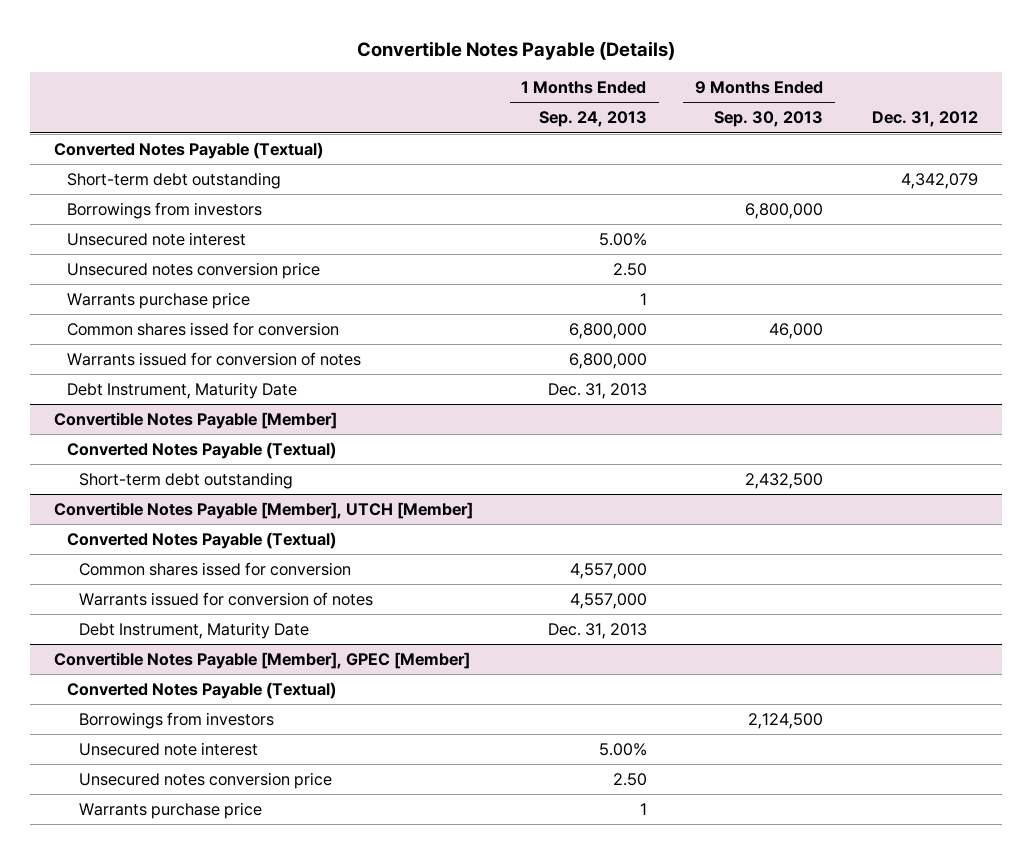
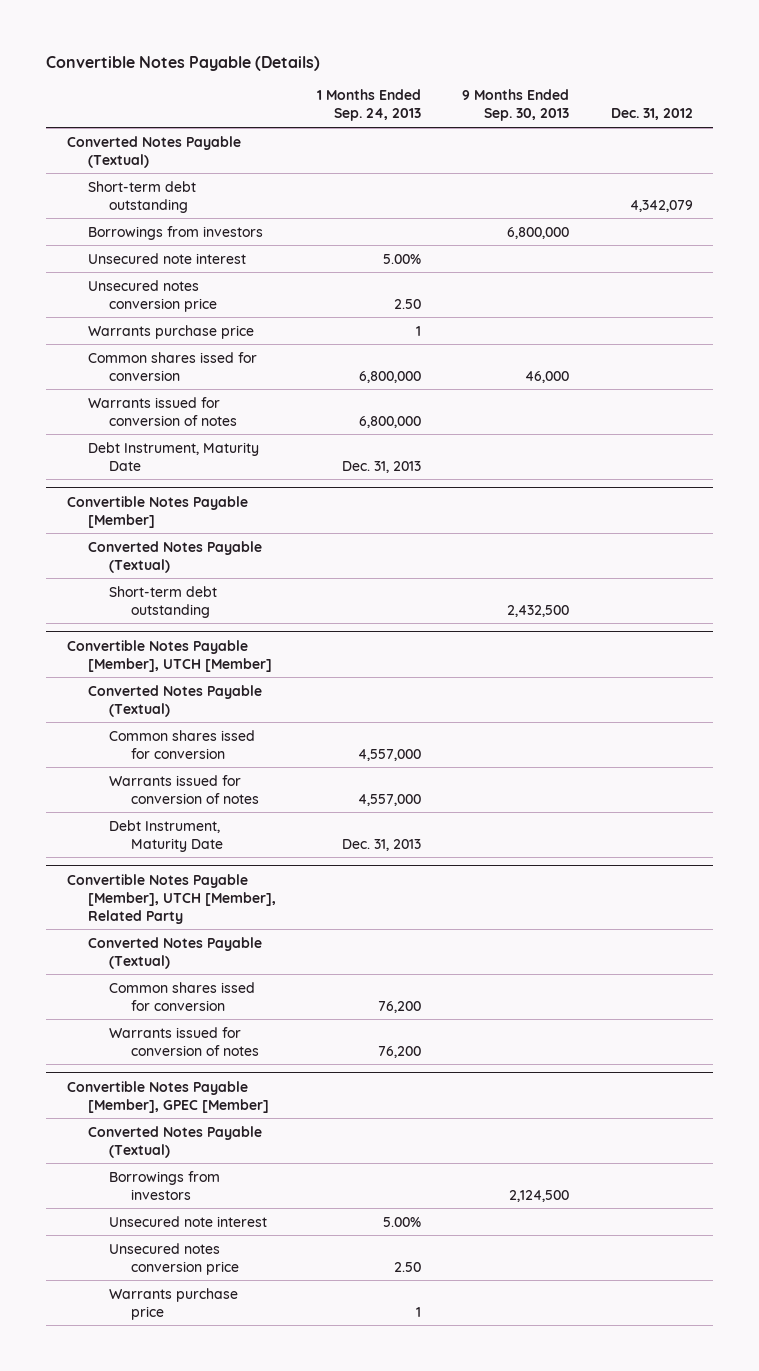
none -> [66,873,277,924] Convertible Notes Payable [Member], UTCH [Member], Related Party
none -> [88,936,263,969] Converted Notes Payable (Textual)
none -> [109,981,256,1011] Common shares issed for conversion
none -> [109,1026,259,1056] Warrants issued for conversion of notes

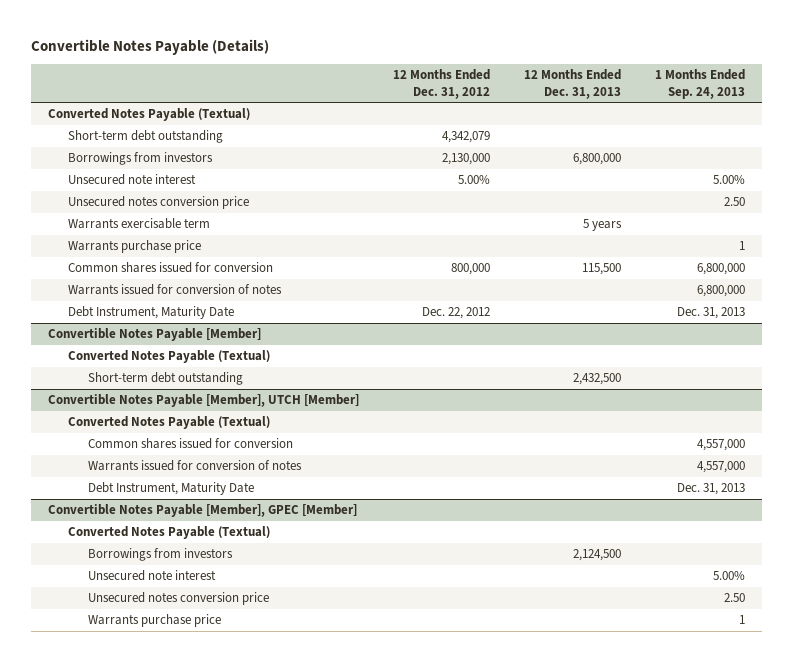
[462,89,570,122] 9 Months Ended Sep. 30, 2013 -> none
[610,108,693,121] Dec. 31, 2012 -> none
none -> [392,69,490,99] 12 Months Ended Dec. 31, 2012
none -> [523,69,621,99] 12 Months Ended Dec. 31, 2013
none -> [67,218,210,230] Warrants exercisable term
[88,351,258,381] Common shares issed for conversion -> [67,262,273,274] Common shares issued for conversion
[109,729,256,759] Common shares issed for conversion -> [87,438,293,450] Common shares issued for conversion
[66,873,277,924] Convertible Notes Payable [Member], UTCH [Member], Related Party -> none
[88,936,263,969] Converted Notes Payable (Textual) -> none
[109,981,256,1011] Common shares issed for conversion -> none
[109,1026,259,1056] Warrants issued for conversion of notes -> none

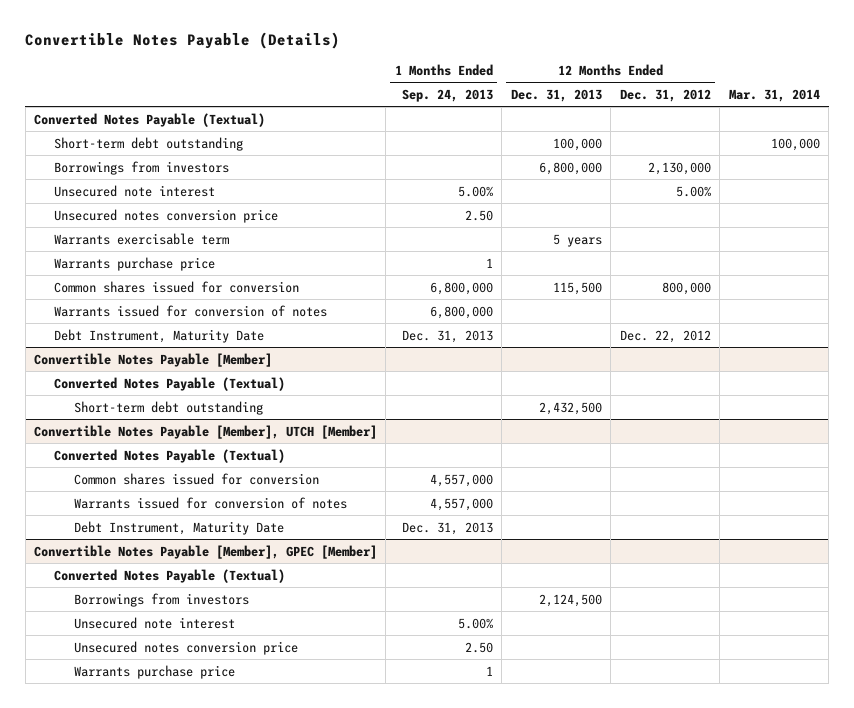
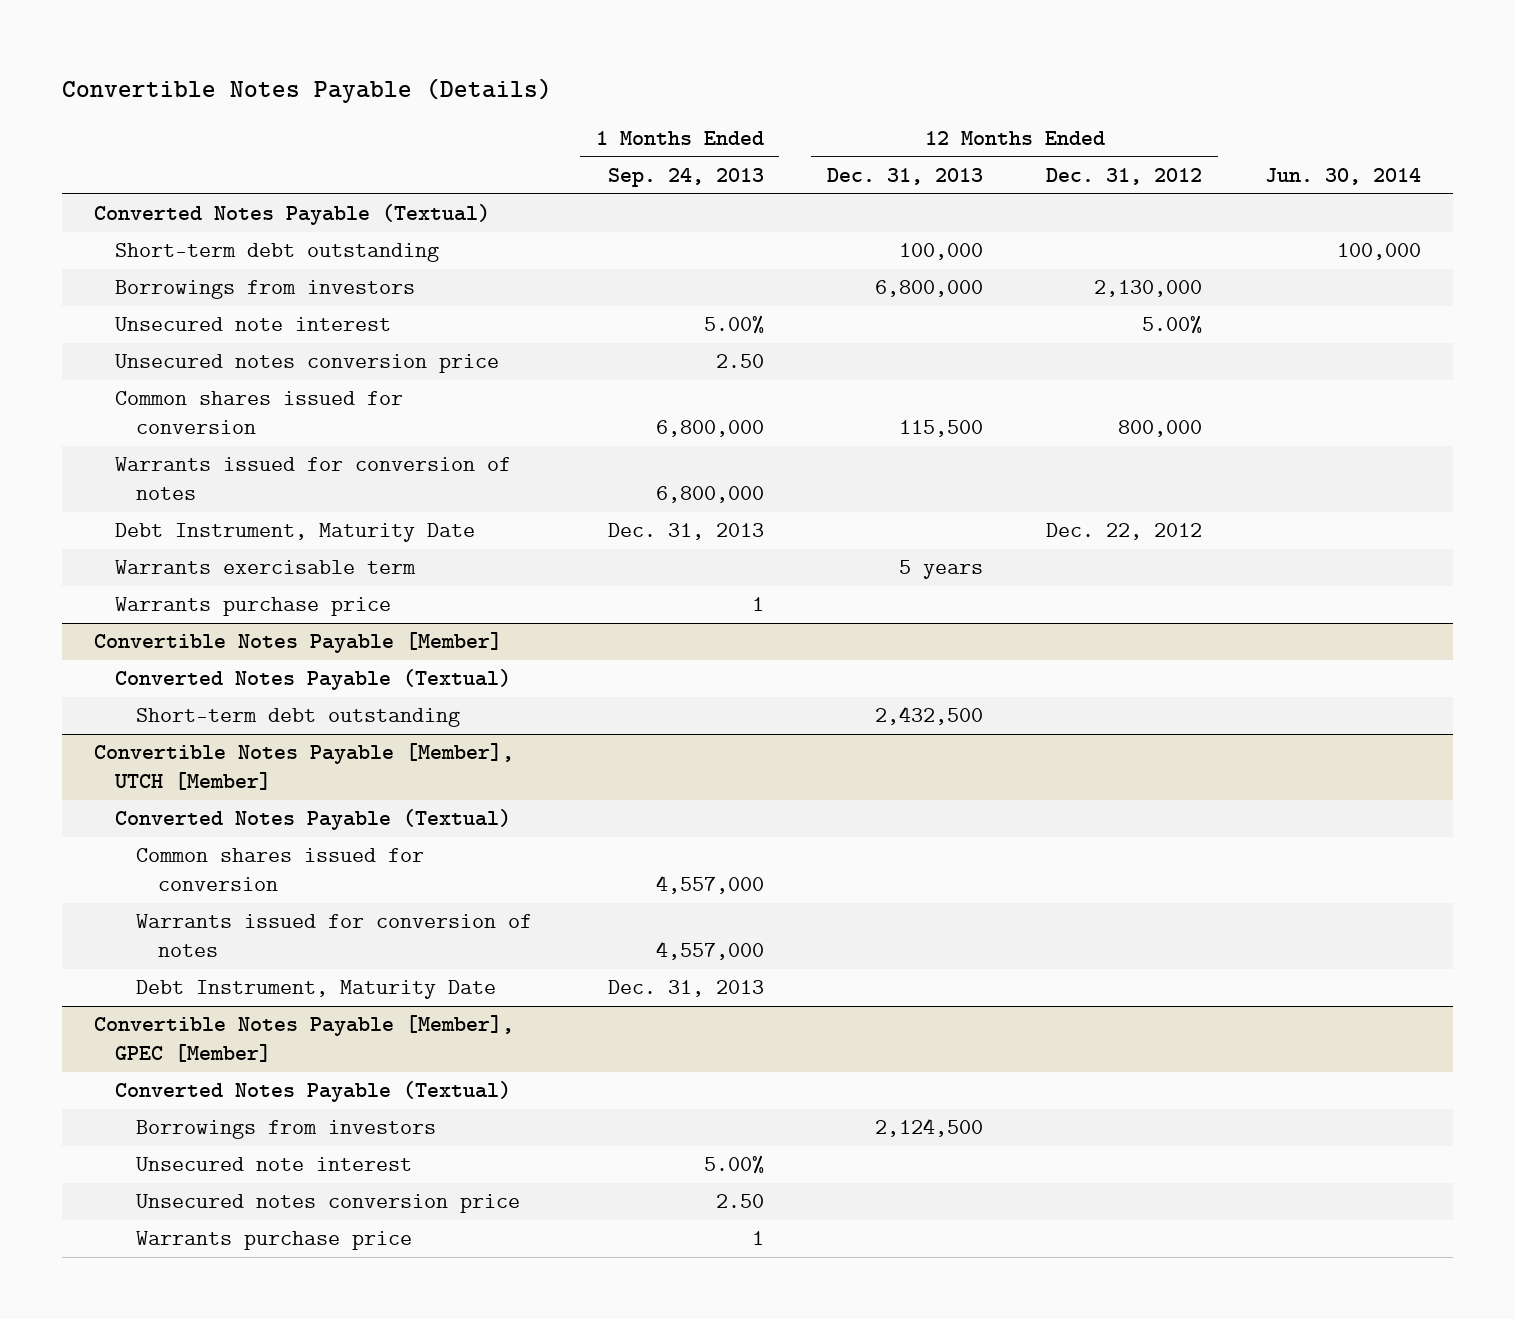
[728,89,820,103] Mar. 31, 2014 -> none
none -> [1265,167,1422,185] Jun. 30, 2014
[53,232,229,245] Warrants exercisable term -> [115,560,417,575] Warrants exercisable term
[53,256,215,271] Warrants purchase price -> [115,597,392,617] Warrants purchase price

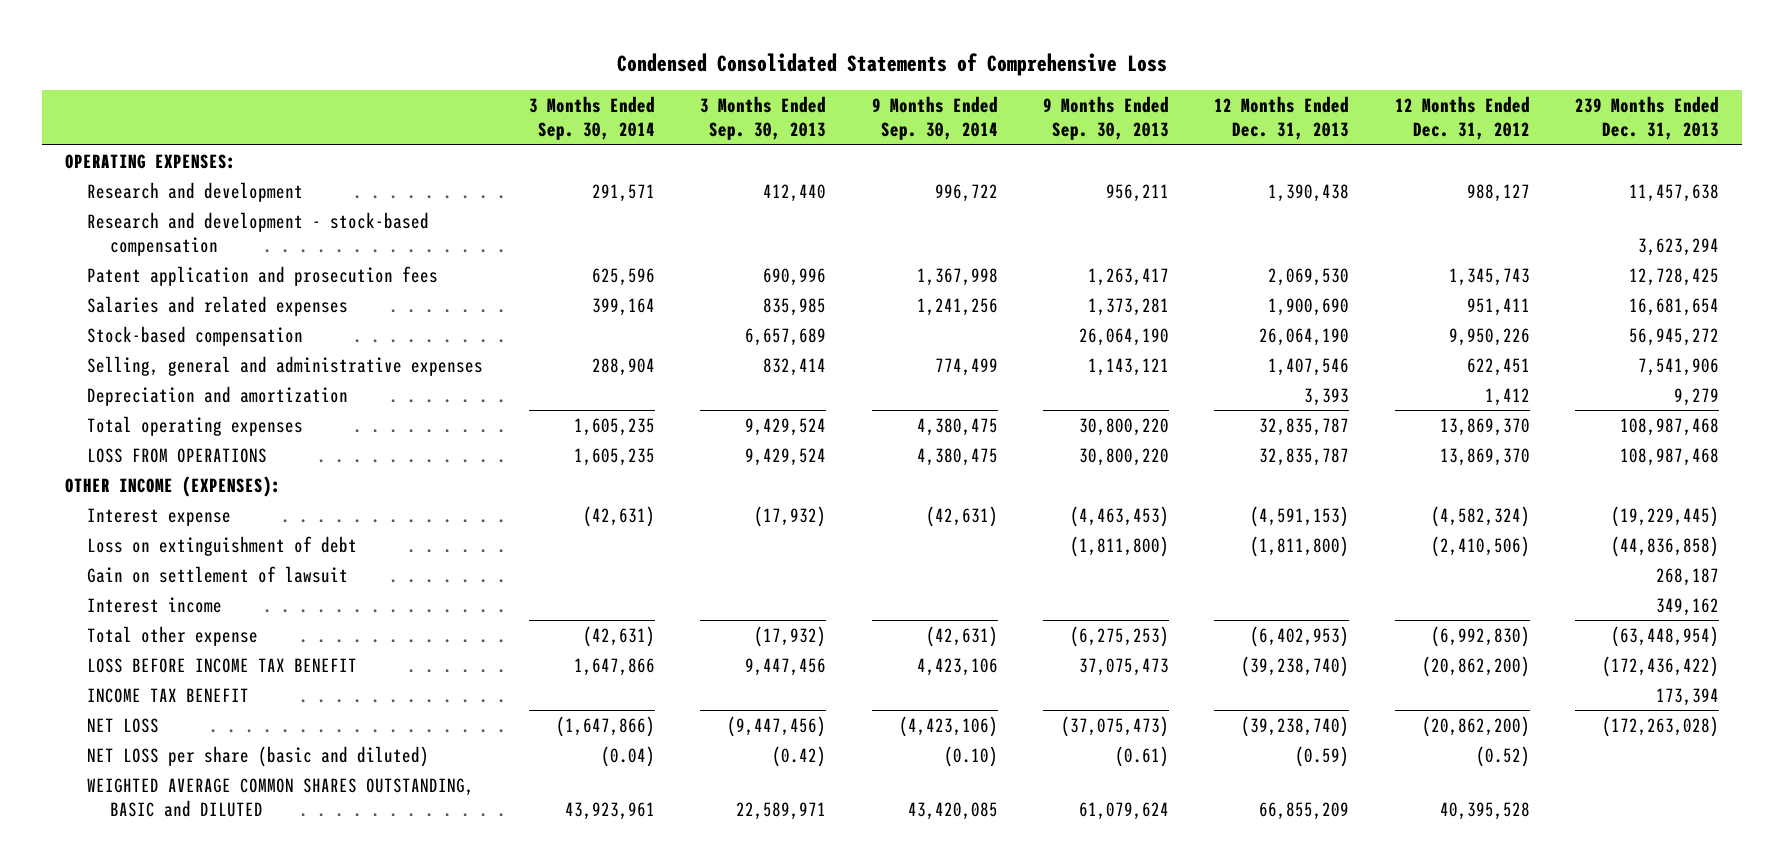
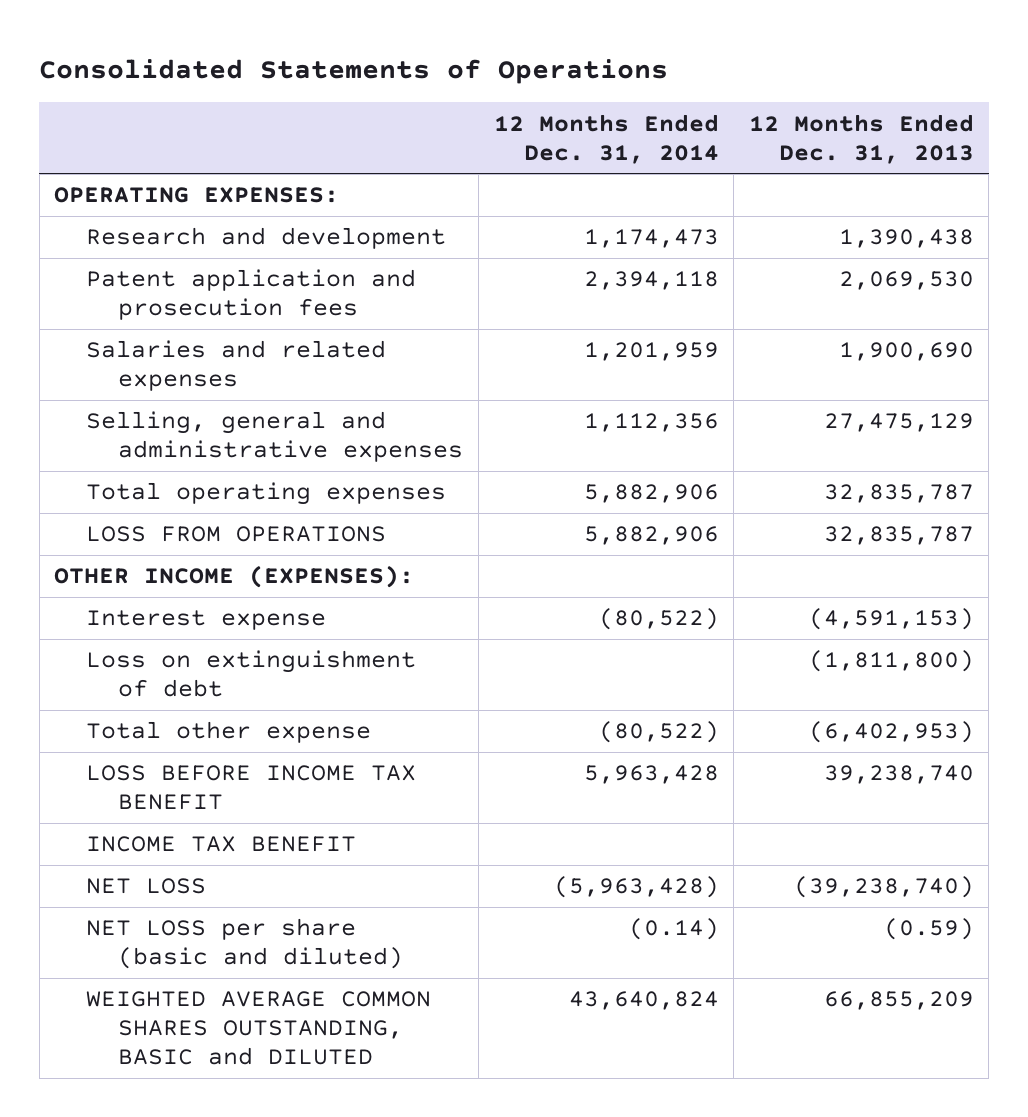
[616,53,1167,77] Condensed Consolidated Statements of Comprehensive Loss -> [39,58,669,84] Consolidated Statements of Operations
[528,96,655,141] 3 Months Ended Sep. 30, 2014 -> none
[700,96,827,141] 3 Months Ended Sep. 30, 2013 -> none
[871,96,998,141] 9 Months Ended Sep. 30, 2014 -> none
[1042,96,1169,141] 9 Months Ended Sep. 30, 2013 -> none
[1394,96,1530,141] 12 Months Ended Dec. 31, 2012 -> none
[1575,96,1720,141] 239 Months Ended Dec. 31, 2013 -> none
none -> [493,113,719,164] 12 Months Ended Dec. 31, 2014
[87,211,430,256] Research and development - stock-based compensation -> none
[87,325,304,346] Stock-based compensation -> none
[87,385,349,406] Depreciation and amortization -> none
[1268,357,1350,376] 1,407,546 -> [823,413,974,433] 27,475,129
[87,565,349,583] Gain on settlement of lawsuit -> none
[87,596,223,613] Interest income -> none
[1241,655,1350,677] (39,238,740) -> [823,765,974,785] 39,238,740

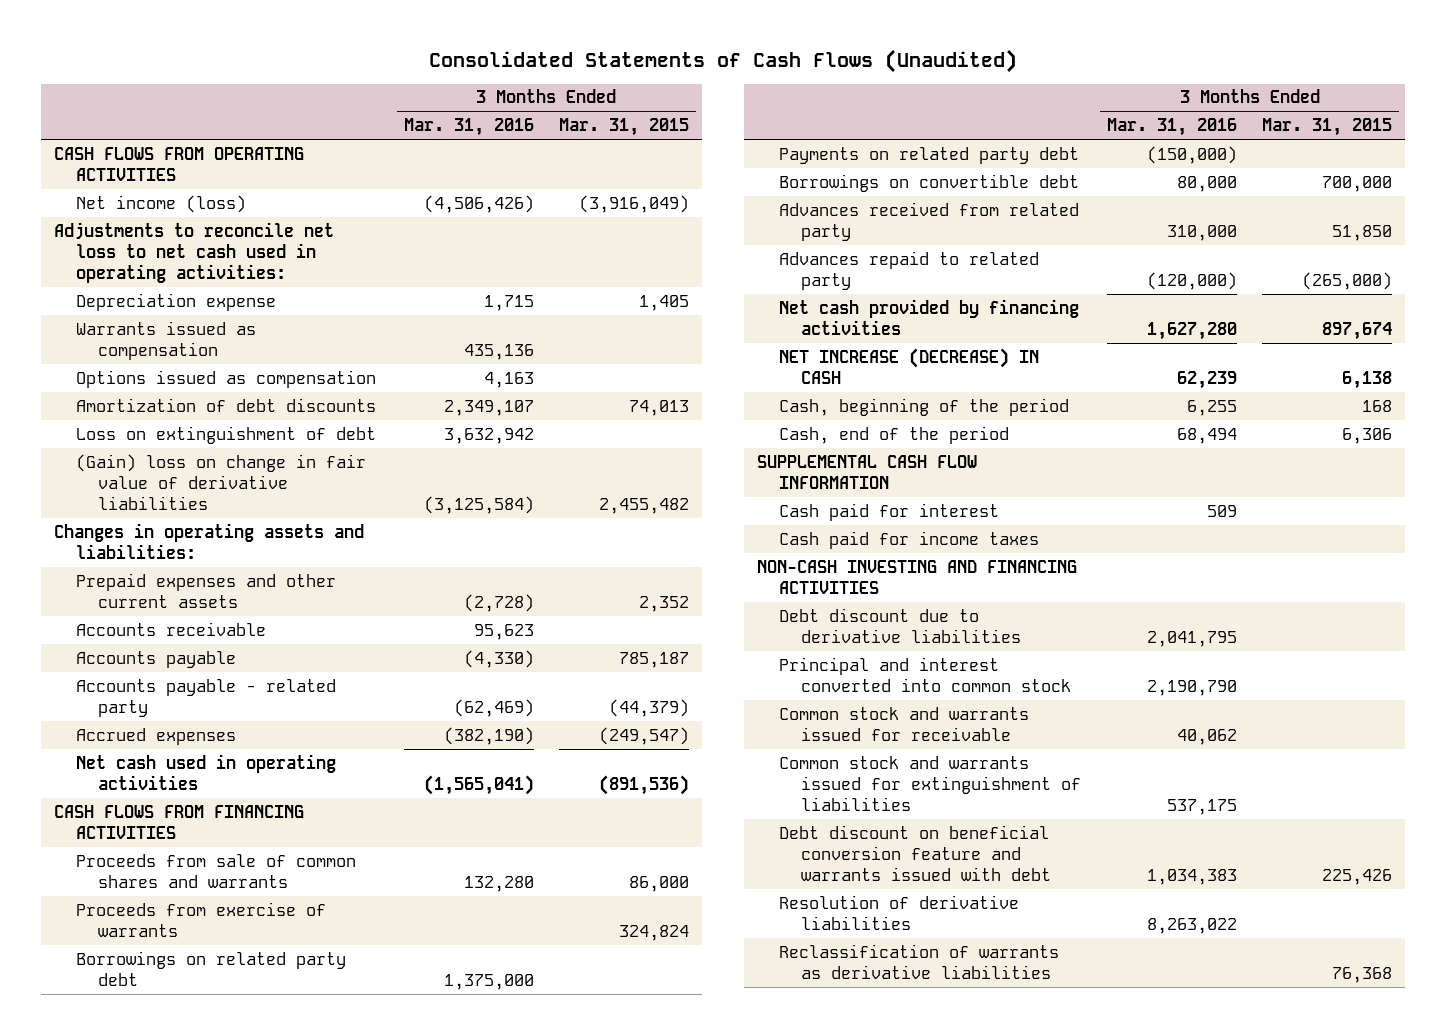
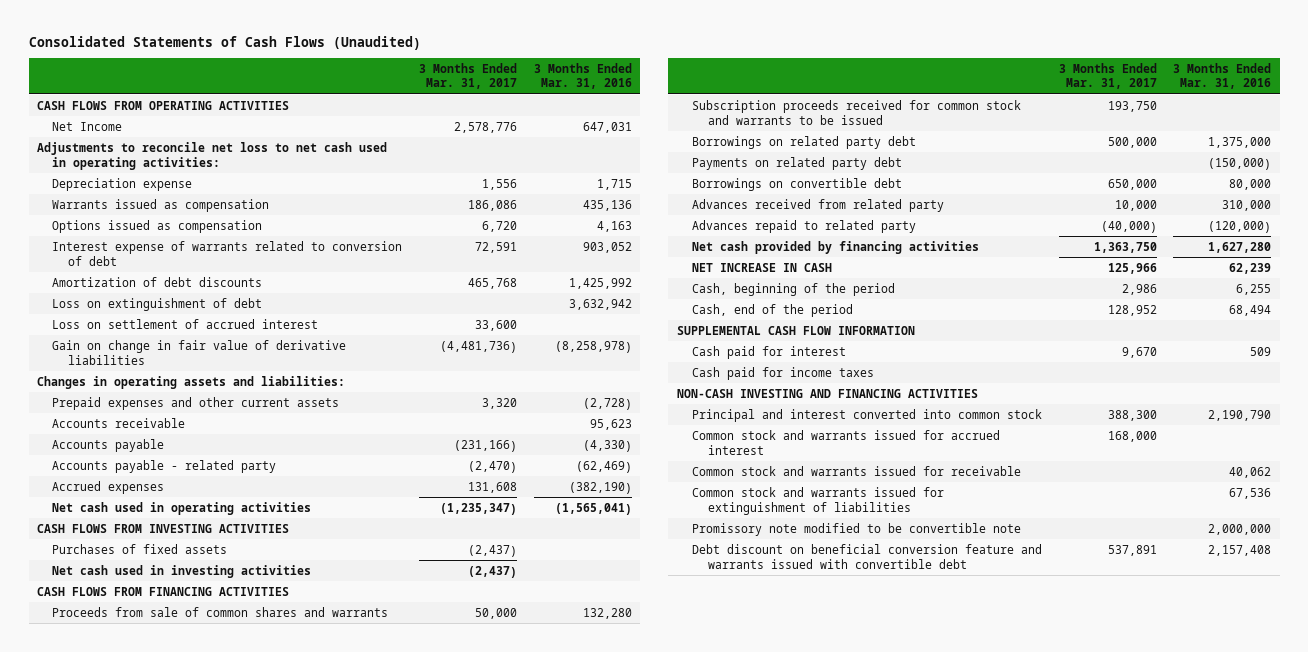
[559,118,690,137] Mar. 31, 2015 -> none
none -> [419,62,518,90] 3 Months Ended Mar. 31, 2017
[75,194,246,213] Net income (loss) -> [52,121,123,131] Net Income
[423,194,534,213] (4,506,426) -> [582,121,632,133] 647,031
none -> [52,240,403,266] Interest expense of warrants related to conversion of debt
[443,399,534,416] 2,349,107 -> [568,277,632,289] 1,425,992
none -> [52,318,319,329] Loss on settlement of accrued interest
[75,453,366,511] (Gain) loss on change in fair value of derivative liabilities -> [52,339,347,365] Gain on change in fair value of derivative liabilities
[423,496,534,515] (3,125,584) -> [554,340,632,353] (8,258,978)
none -> [37,523,290,533] CASH FLOWS FROM INVESTING ACTIVITIES
none -> [52,543,228,554] Purchases of fixed assets
none -> [52,564,312,578] Net cash used in investing activities
[75,901,326,938] Proceeds from exercise of warrants -> none
none -> [692,99,1022,125] Subscription proceeds received for common stock and warrants to be issued
[778,347,1039,385] NET INCREASE (DECREASE) IN CASH -> [692,262,833,272] NET INCREASE IN CASH
[778,607,1022,644] Debt discount due to derivative liabilities -> none
none -> [692,429,1001,455] Common stock and warrants issued for accrued interest
[778,894,1019,931] Resolution of derivative liabilities -> none
[778,943,1059,980] Reclassification of warrants as derivative liabilities -> none
[1166,799,1237,816] 537,175 -> [1229,487,1272,499] 67,536
none -> [692,522,1022,536] Promissory note modified to be convertible note
[778,824,1052,882] Debt discount on beneficial conversion feature and warrants issued with debt -> [692,543,1043,569] Debt discount on beneficial conversion feature and warrants issued with convertible debt
[1146,869,1237,886] 1,034,383 -> [1208,544,1272,556] 2,157,408

